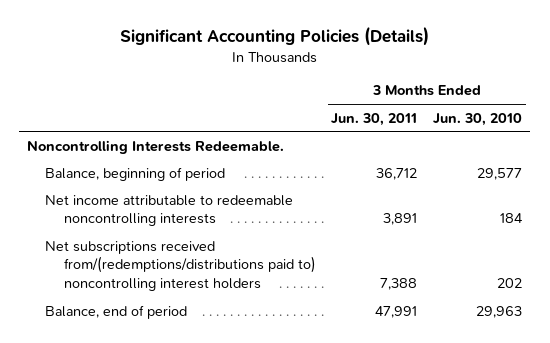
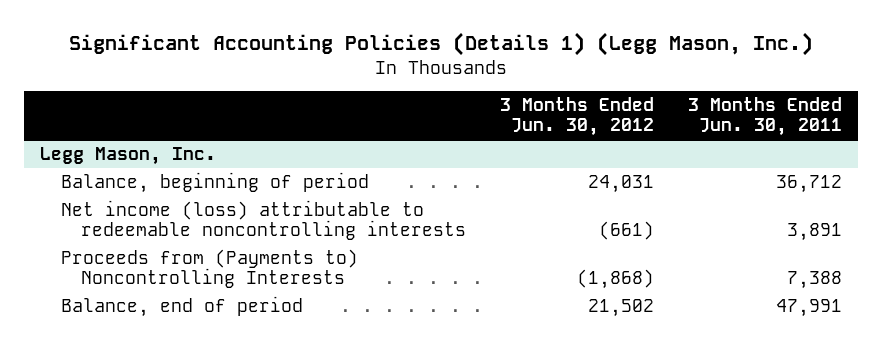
[119,26,429,47] Significant Accounting Policies (Details) -> [69,32,814,57] Significant Accounting Policies (Details 1) (Legg Mason, Inc.)
[433,112,523,126] Jun. 30, 2010 -> none
none -> [500,97,655,137] 3 Months Ended Jun. 30, 2012
[27,139,285,154] Noncontrolling Interests Redeemable. -> none
none -> [40,147,217,166] Legg Mason, Inc.
[45,194,294,227] Net income attributable to redeemable noncontrolling interests -> [60,200,467,241] Net income (loss) attributable to redeemable noncontrolling interests
[45,240,316,291] Net subscriptions received from/(redemptions/distributions paid to) noncontrolling interest holders -> [60,249,358,289] Proceeds from (Payments to) Noncontrolling Interests

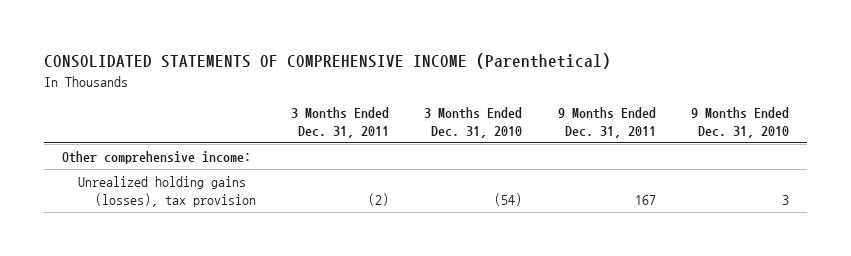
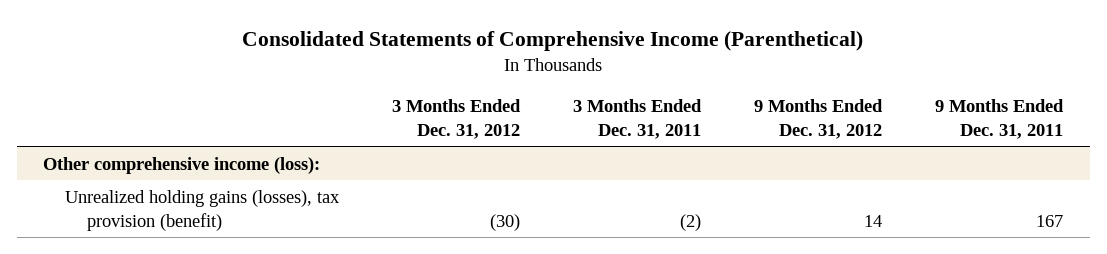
[44,53,612,70] CONSOLIDATED STATEMENTS OF COMPREHENSIVE INCOME (Parenthetical) -> [242,30,864,51] Consolidated Statements of Comprehensive Income (Parenthetical)
[424,106,523,139] 3 Months Ended Dec. 31, 2010 -> none
[690,106,789,139] 9 Months Ended Dec. 31, 2010 -> none
none -> [392,98,522,139] 3 Months Ended Dec. 31, 2012
none -> [754,98,884,139] 9 Months Ended Dec. 31, 2012
[61,150,251,164] Other comprehensive income: -> [43,156,321,174] Other comprehensive income (loss):
[78,175,256,208] Unrealized holding gains (losses), tax provision -> [65,189,341,231] Unrealized holding gains (losses), tax provision (benefit)

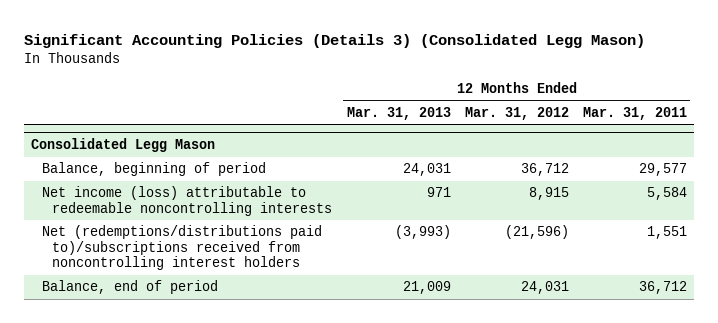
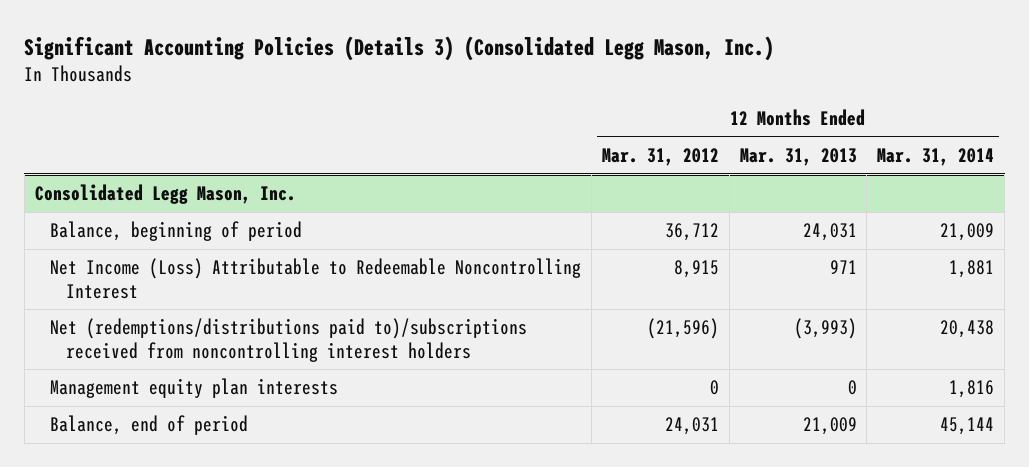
[24,33,646,48] Significant Accounting Policies (Details 3) (Consolidated Legg Mason) -> [24,35,775,61] Significant Accounting Policies (Details 3) (Consolidated Legg Mason, Inc.)
[582,106,687,120] Mar. 31, 2011 -> none
none -> [877,148,995,167] Mar. 31, 2014
[31,138,216,153] Consolidated Legg Mason -> [34,184,296,205] Consolidated Legg Mason, Inc.
[41,186,333,216] Net income (loss) attributable to redeemable noncontrolling interests -> [50,258,582,299] Net Income (Loss) Attributable to Redeemable Noncontrolling Interest
none -> [50,378,339,399] Management equity plan interests

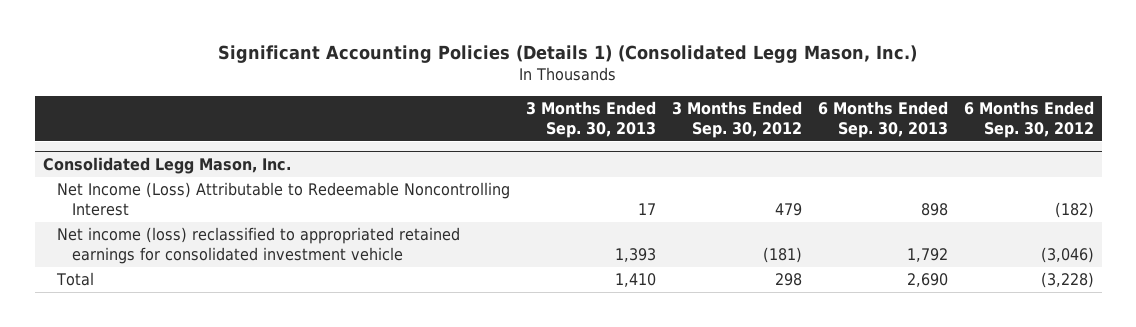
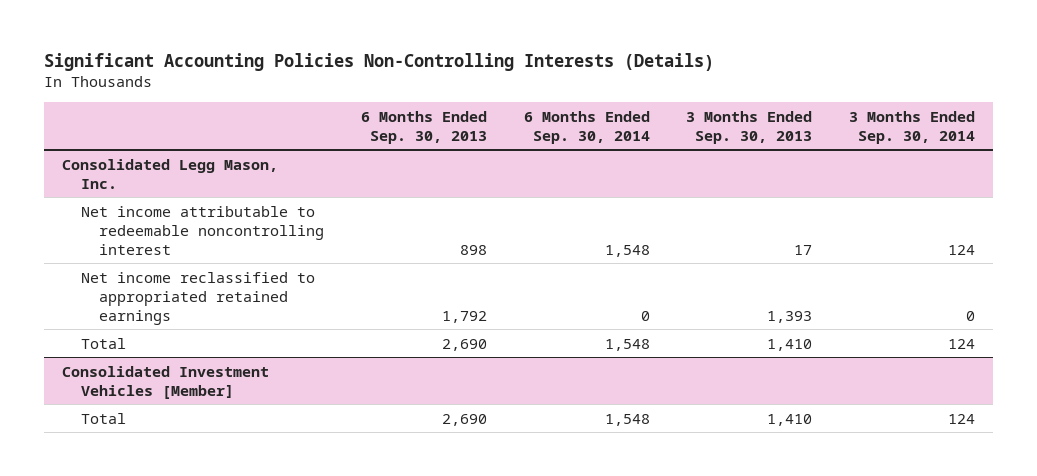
[218,44,918,63] Significant Accounting Policies (Details 1) (Consolidated Legg Mason, Inc.) -> [43,52,714,71] Significant Accounting Policies Non-Controlling Interests (Details)
[671,101,802,138] 3 Months Ended Sep. 30, 2012 -> none
[963,101,1094,138] 6 Months Ended Sep. 30, 2012 -> none
none -> [523,110,650,144] 6 Months Ended Sep. 30, 2014
none -> [849,110,976,144] 3 Months Ended Sep. 30, 2014
[57,182,511,217] Net Income (Loss) Attributable to Redeemable Noncontrolling Interest -> [80,205,325,255] Net income attributable to redeemable noncontrolling interest
[57,227,461,265] Net income (loss) reclassified to appropriated retained earnings for consolidated investment vehicle -> [80,271,315,325] Net income reclassified to appropriated retained earnings
none -> [62,365,270,399] Consolidated Investment Vehicles [Member]
none -> [80,412,126,424] Total

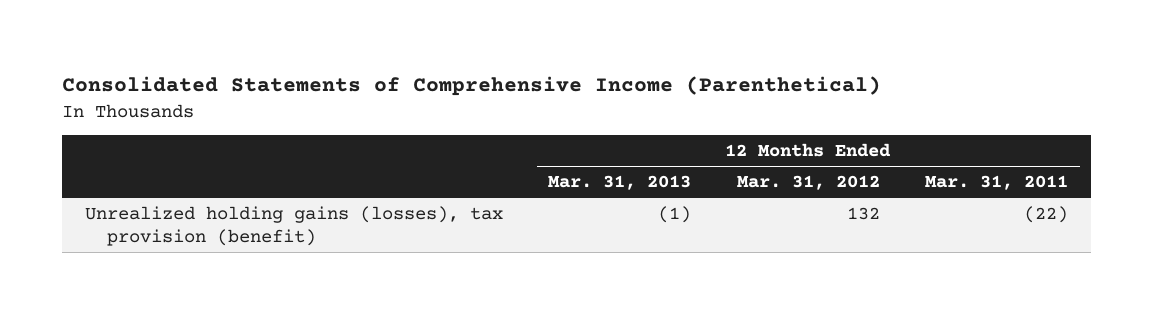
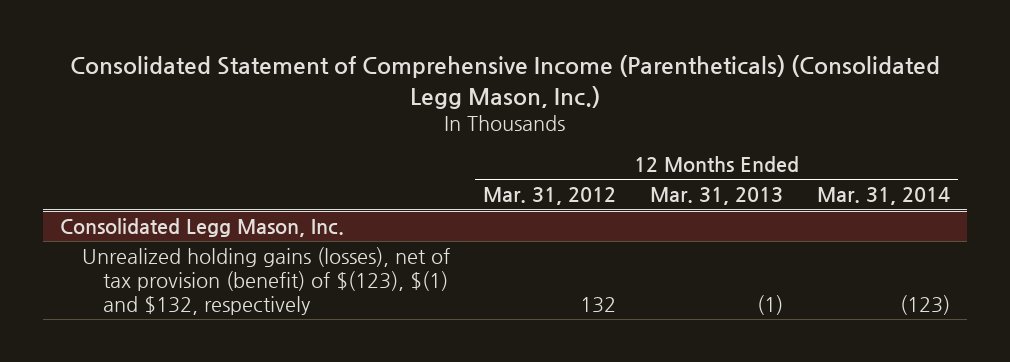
[62,76,882,97] Consolidated Statements of Comprehensive Income (Parenthetical) -> [69,55,940,109] Consolidated Statement of Comprehensive Income (Parentheticals) (Consolidated Legg Mason, Inc.)
[925,175,1069,191] Mar. 31, 2011 -> none
none -> [817,187,951,206] Mar. 31, 2014
none -> [59,217,344,237] Consolidated Legg Mason, Inc.
[84,205,503,246] Unrealized holding gains (losses), tax provision (benefit) -> [81,246,450,315] Unrealized holding gains (losses), net of tax provision (benefit) of $(123), $(1) and $132, respectively

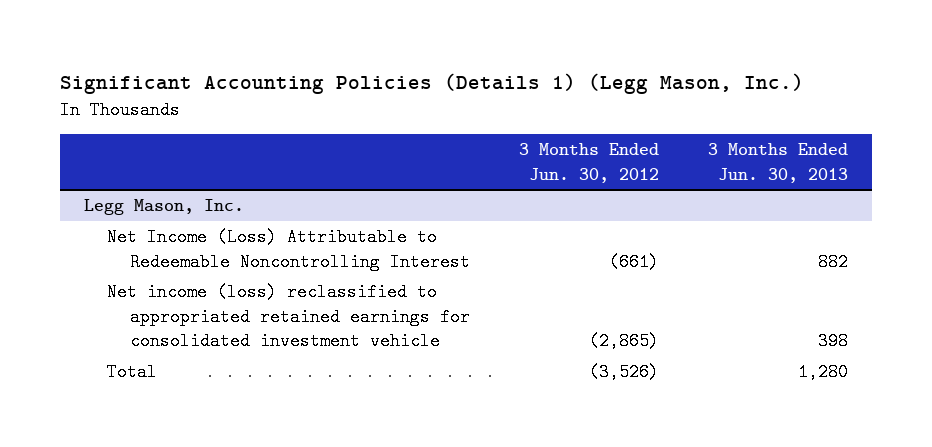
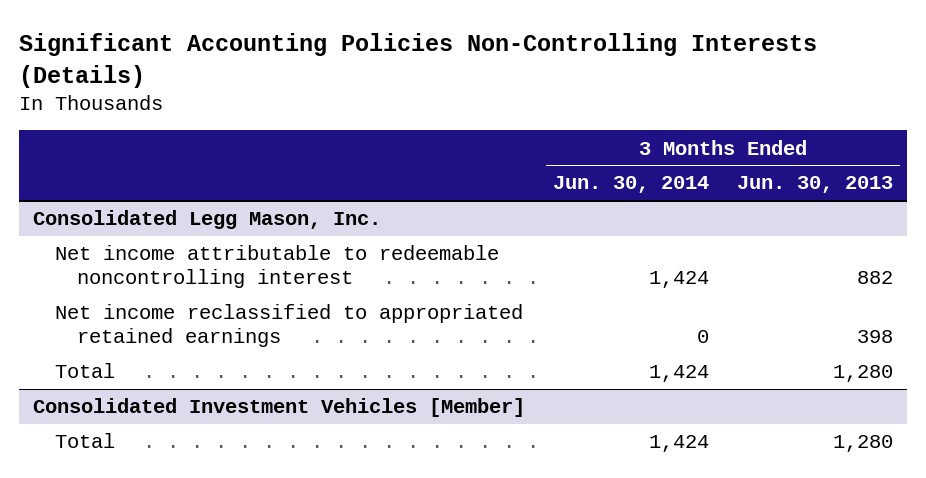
[60,73,805,95] Significant Accounting Policies (Details 1) (Legg Mason, Inc.) -> [19,33,818,88] Significant Accounting Policies Non-Controlling Interests (Details)
[518,143,659,183] 3 Months Ended Jun. 30, 2012 -> none
none -> [553,176,710,194] Jun. 30, 2014
[84,199,245,216] Legg Mason, Inc. -> [33,210,382,230] Consolidated Legg Mason, Inc.
[107,228,471,271] Net Income (Loss) Attributable to Redeemable Noncontrolling Interest -> [55,245,500,289] Net income attributable to redeemable noncontrolling interest
[107,283,471,351] Net income (loss) reclassified to appropriated retained earnings for consolidated investment vehicle -> [55,304,524,348] Net income reclassified to appropriated retained earnings
none -> [33,398,526,418] Consolidated Investment Vehicles [Member]
none -> [55,433,116,449] Total

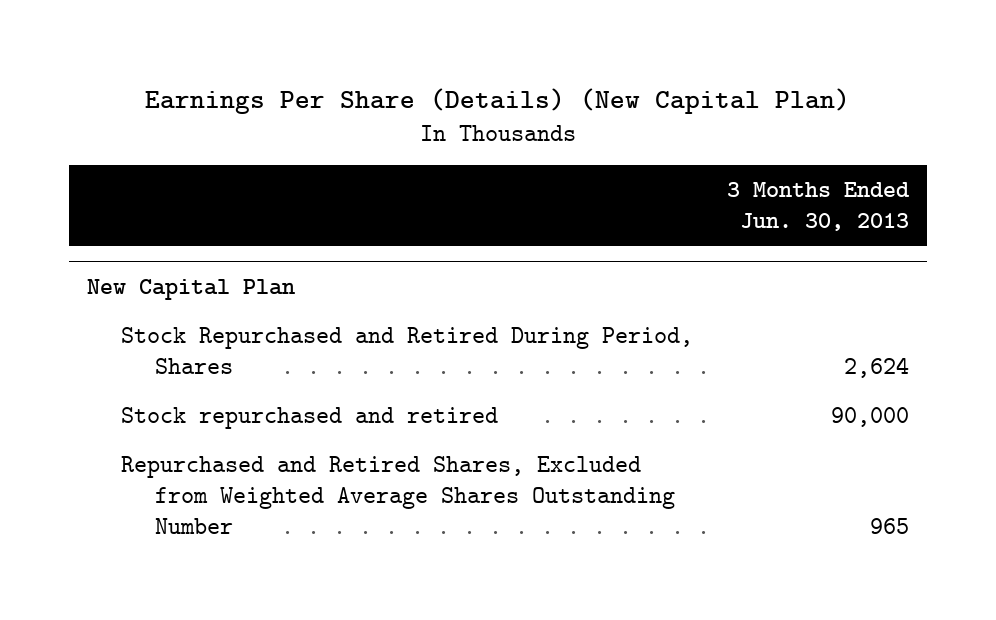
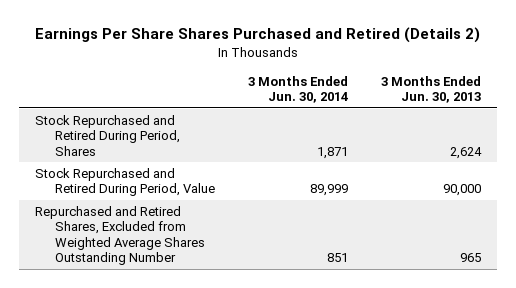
[145,87,851,114] Earnings Per Share (Details) (New Capital Plan) -> [34,27,480,44] Earnings Per Share Shares Purchased and Retired (Details 2)
none -> [248,75,349,104] 3 Months Ended Jun. 30, 2014
[86,278,295,300] New Capital Plan -> none
[121,407,499,430] Stock repurchased and retired -> [35,168,216,197] Stock Repurchased and Retired During Period, Value

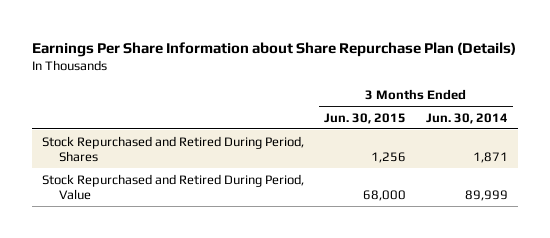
[34,27,480,44] Earnings Per Share Shares Purchased and Retired (Details 2) -> [32,41,517,57] Earnings Per Share Information about Share Repurchase Plan (Details)
[380,75,481,104] 3 Months Ended Jun. 30, 2013 -> none
none -> [324,112,407,124] Jun. 30, 2015
[35,206,206,265] Repurchased and Retired Shares, Excluded from Weighted Average Shares Outstanding Number -> none

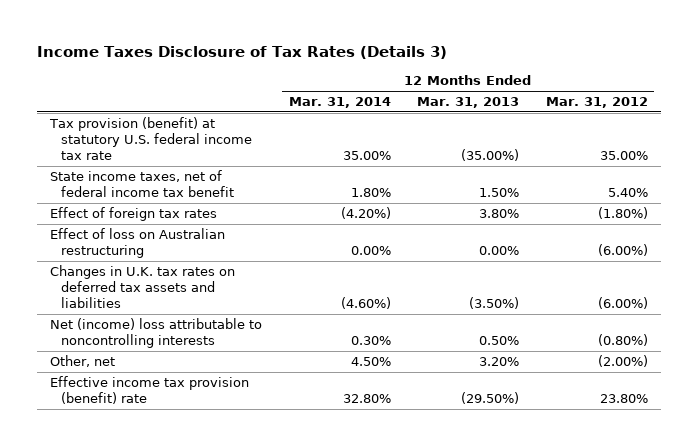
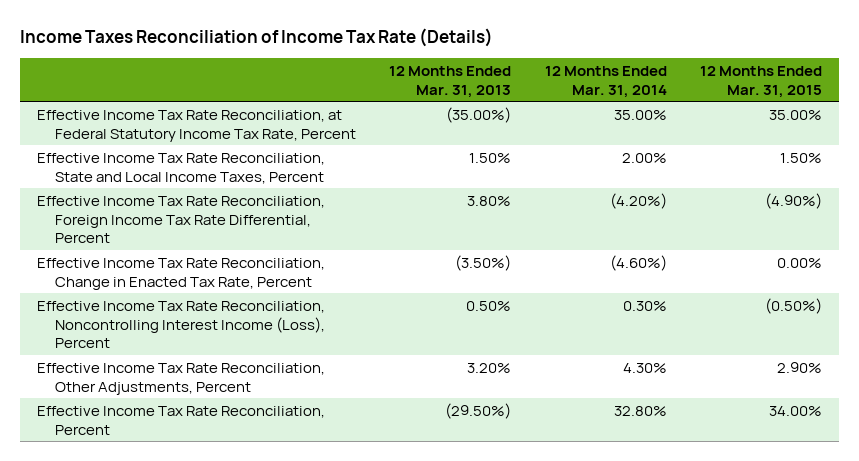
[36,46,447,60] Income Taxes Disclosure of Tax Rates (Details 3) -> [20,28,494,48] Income Taxes Reconciliation of Income Tax Rate (Details)
[545,97,648,109] Mar. 31, 2012 -> none
none -> [699,65,822,98] 12 Months Ended Mar. 31, 2015
[50,228,226,259] Effect of loss on Australian restructuring -> none
[50,355,116,368] Other, net -> none
[49,117,252,161] Tax provision (benefit) at statutory U.S. federal income tax rate -> [36,109,356,142] Effective Income Tax Rate Reconciliation, at Federal Statutory Income Tax Rate, Percent
[50,170,234,198] State income taxes, net of federal income tax benefit -> [36,152,325,184] Effective Income Tax Rate Reconciliation, State and Local Income Taxes, Percent
[350,188,391,198] 1.80% -> [621,152,667,163] 2.00%
[50,207,218,222] Effect of foreign tax rates -> [36,195,325,244] Effective Income Tax Rate Reconciliation, Foreign Income Tax Rate Differential, Percent
[50,265,236,309] Changes in U.K. tax rates on deferred tax assets and liabilities -> [36,257,325,290] Effective Income Tax Rate Reconciliation, Change in Enacted Tax Rate, Percent
[50,318,263,349] Net (income) loss attributable to noncontrolling interests -> [36,300,325,349] Effective Income Tax Rate Reconciliation, Noncontrolling Interest Income (Loss), Percent
none -> [36,362,325,395] Effective Income Tax Rate Reconciliation, Other Adjustments, Percent
[50,376,250,405] Effective income tax provision (benefit) rate -> [36,405,325,435] Effective Income Tax Rate Reconciliation, Percent

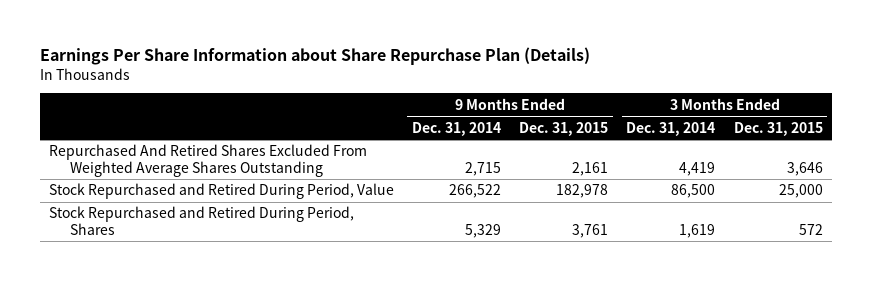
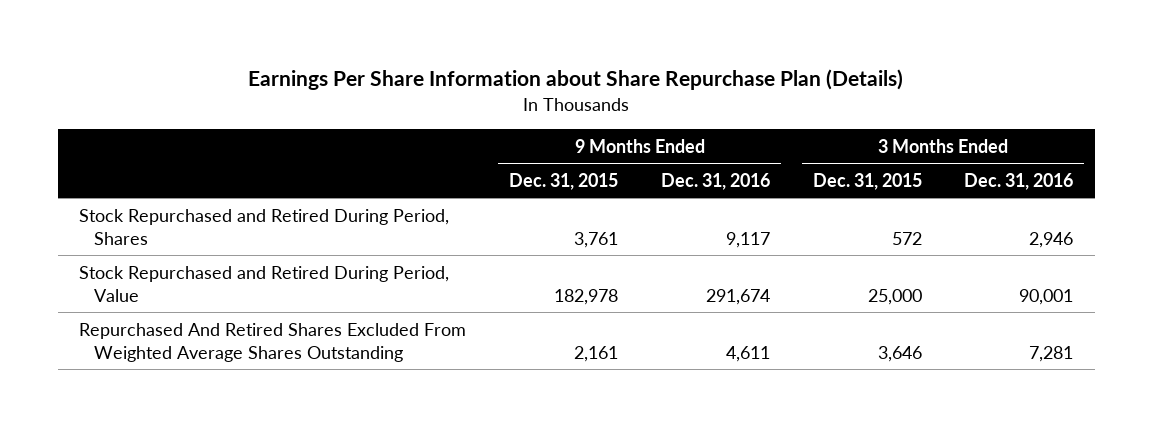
[412,121,502,136] Dec. 31, 2014 -> none
[626,121,716,136] Dec. 31, 2014 -> none
none -> [660,172,770,190] Dec. 31, 2016
none -> [964,172,1074,190] Dec. 31, 2016
[48,183,394,200] Stock Repurchased and Retired During Period, Value -> [79,265,450,302] Stock Repurchased and Retired During Period, Value
[48,144,367,177] Repurchased And Retired Shares Excluded From Weighted Average Shares Outstanding -> [79,322,467,362] Repurchased And Retired Shares Excluded From Weighted Average Shares Outstanding

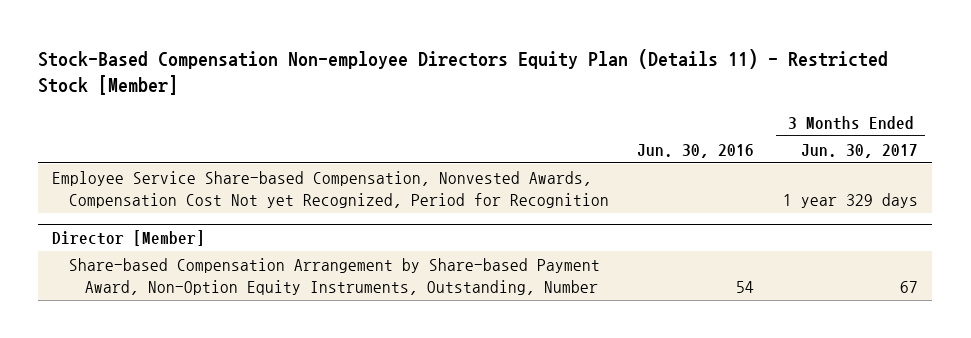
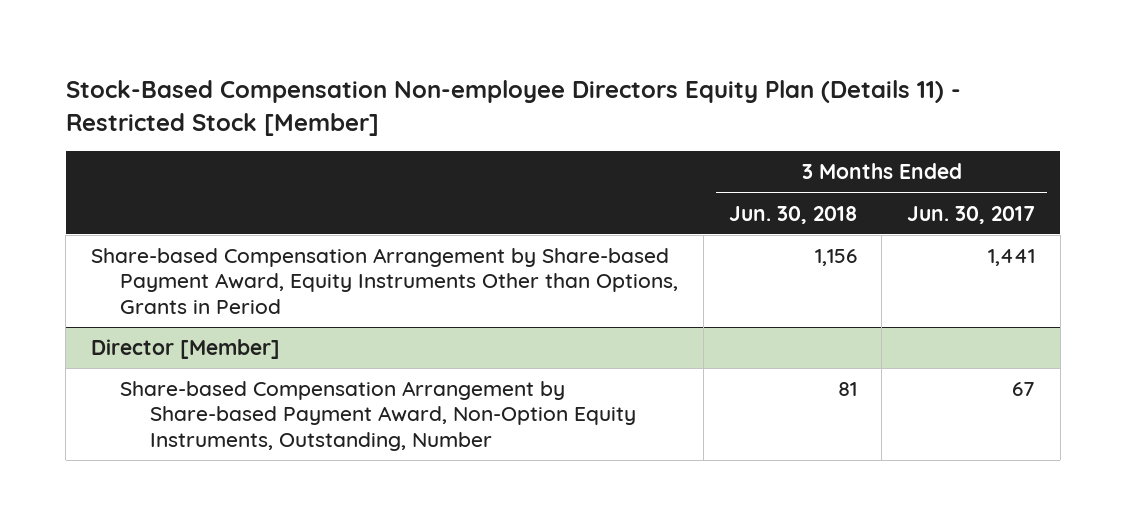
[637,143,755,158] Jun. 30, 2016 -> none
none -> [728,205,857,224] Jun. 30, 2018
[52,170,609,209] Employee Service Share-based Compensation, Nonvested Awards, Compensation Cost Not yet Recognized, Period for Recognition -> none
none -> [90,247,679,314] Share-based Compensation Arrangement by Share-based Payment Award, Equity Instruments Other than Options, Grants in Period

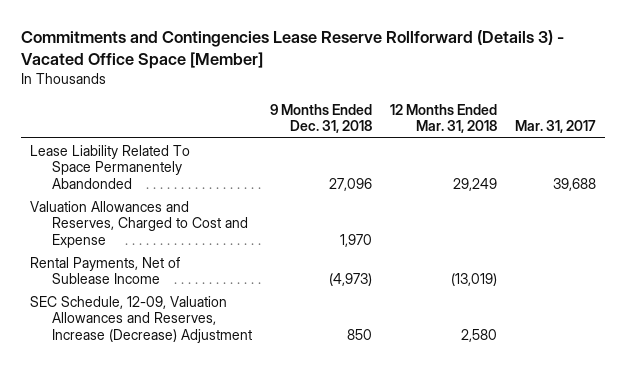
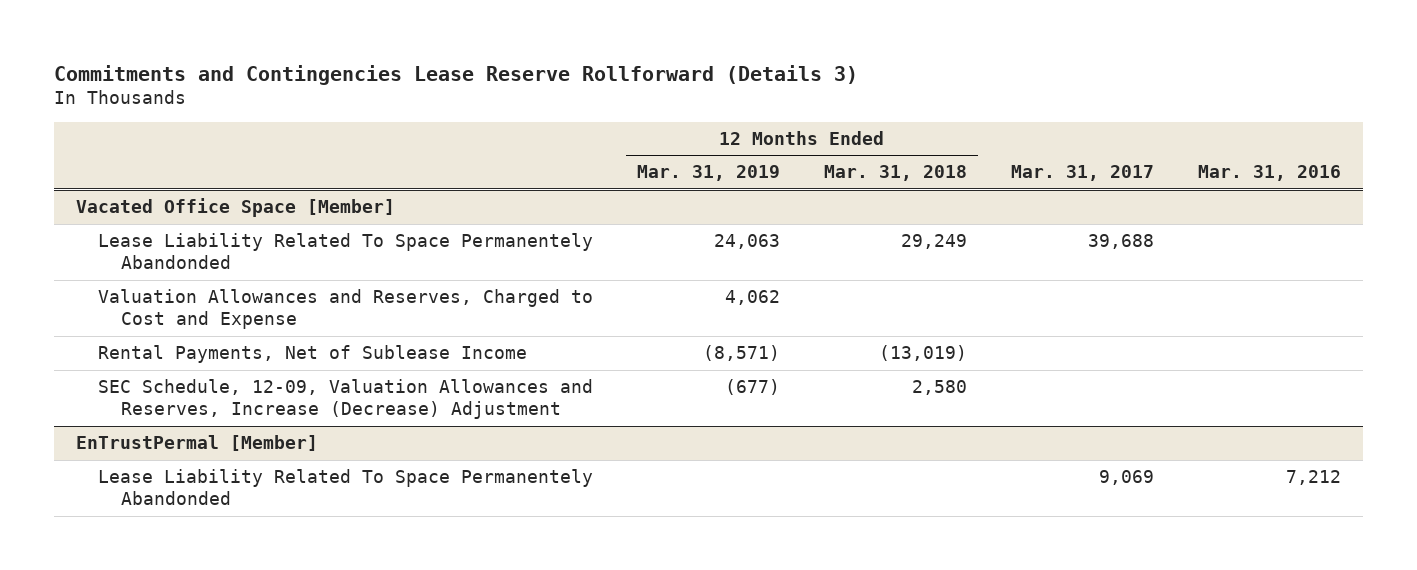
[20,29,564,69] Commitments and Contingencies Lease Reserve Rollforward (Details 3) - Vacated Office Space [Member] -> [54,65,859,86] Commitments and Contingencies Lease Reserve Rollforward (Details 3)
[269,103,372,134] 9 Months Ended Dec. 31, 2018 -> none
none -> [637,165,781,182] Mar. 31, 2019
none -> [1197,165,1341,182] Mar. 31, 2016
none -> [76,198,396,218] Vacated Office Space [Member]
none -> [76,435,319,452] EnTrustPermal [Member]
none -> [98,469,594,506] Lease Liability Related To Space Permanentely Abandonded

